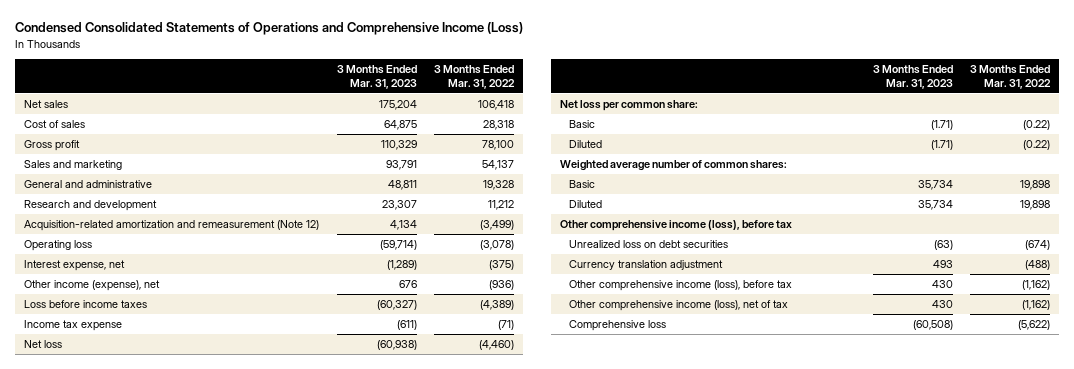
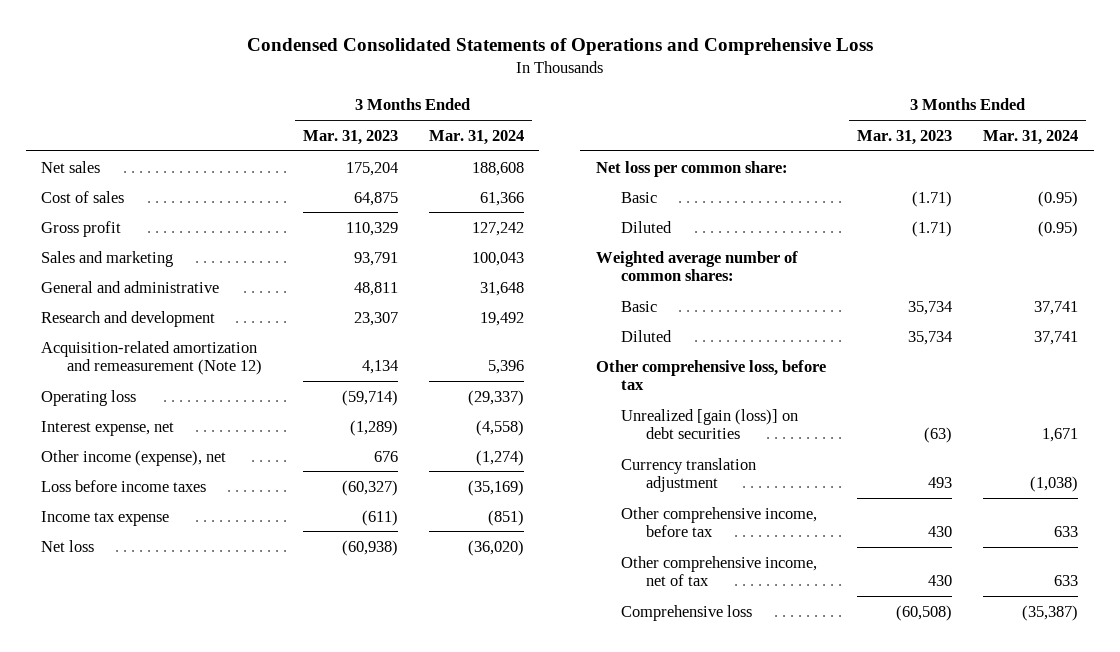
[15,22,524,36] Condensed Consolidated Statements of Operations and Comprehensive Income (Loss) -> [246,38,873,56] Condensed Consolidated Statements of Operations and Comprehensive Loss
[434,64,516,89] 3 Months Ended Mar. 31, 2022 -> none
none -> [428,129,524,145] Mar. 31, 2024
[559,219,792,231] Other comprehensive income (loss), before tax -> [596,359,827,391] Other comprehensive loss, before tax
[568,239,728,248] Unrealized loss on debt securities -> [621,408,799,440] Unrealized [gain (loss)] on debt securities
[568,279,792,291] Other comprehensive income (loss), before tax -> [621,506,818,538] Other comprehensive income, before tax
[568,299,788,311] Other comprehensive income (loss), net of tax -> [621,555,818,587] Other comprehensive income, net of tax

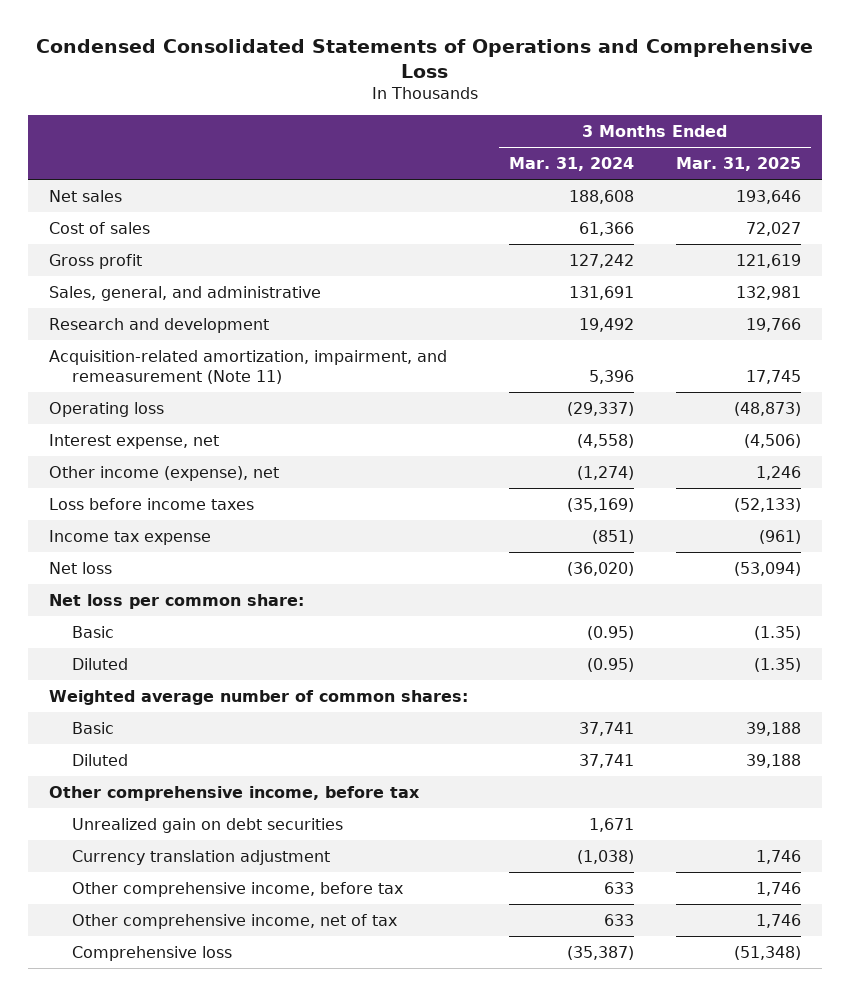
[302,129,398,145] Mar. 31, 2023 -> none
none -> [675,157,801,172] Mar. 31, 2025
[41,250,174,267] Sales and marketing -> none
[41,280,220,293] General and administrative -> [48,285,321,301] Sales, general, and administrative
[479,281,524,296] 31,648 -> [569,285,635,300] 131,691
[41,340,262,376] Acquisition-related amortization and remeasurement (Note 12) -> [48,349,447,384] Acquisition-related amortization, impairment, and remeasurement (Note 11)
[596,359,827,391] Other comprehensive loss, before tax -> [48,785,420,801] Other comprehensive income, before tax
[621,408,799,440] Unrealized [gain (loss)] on debt securities -> [72,817,344,833] Unrealized gain on debt securities

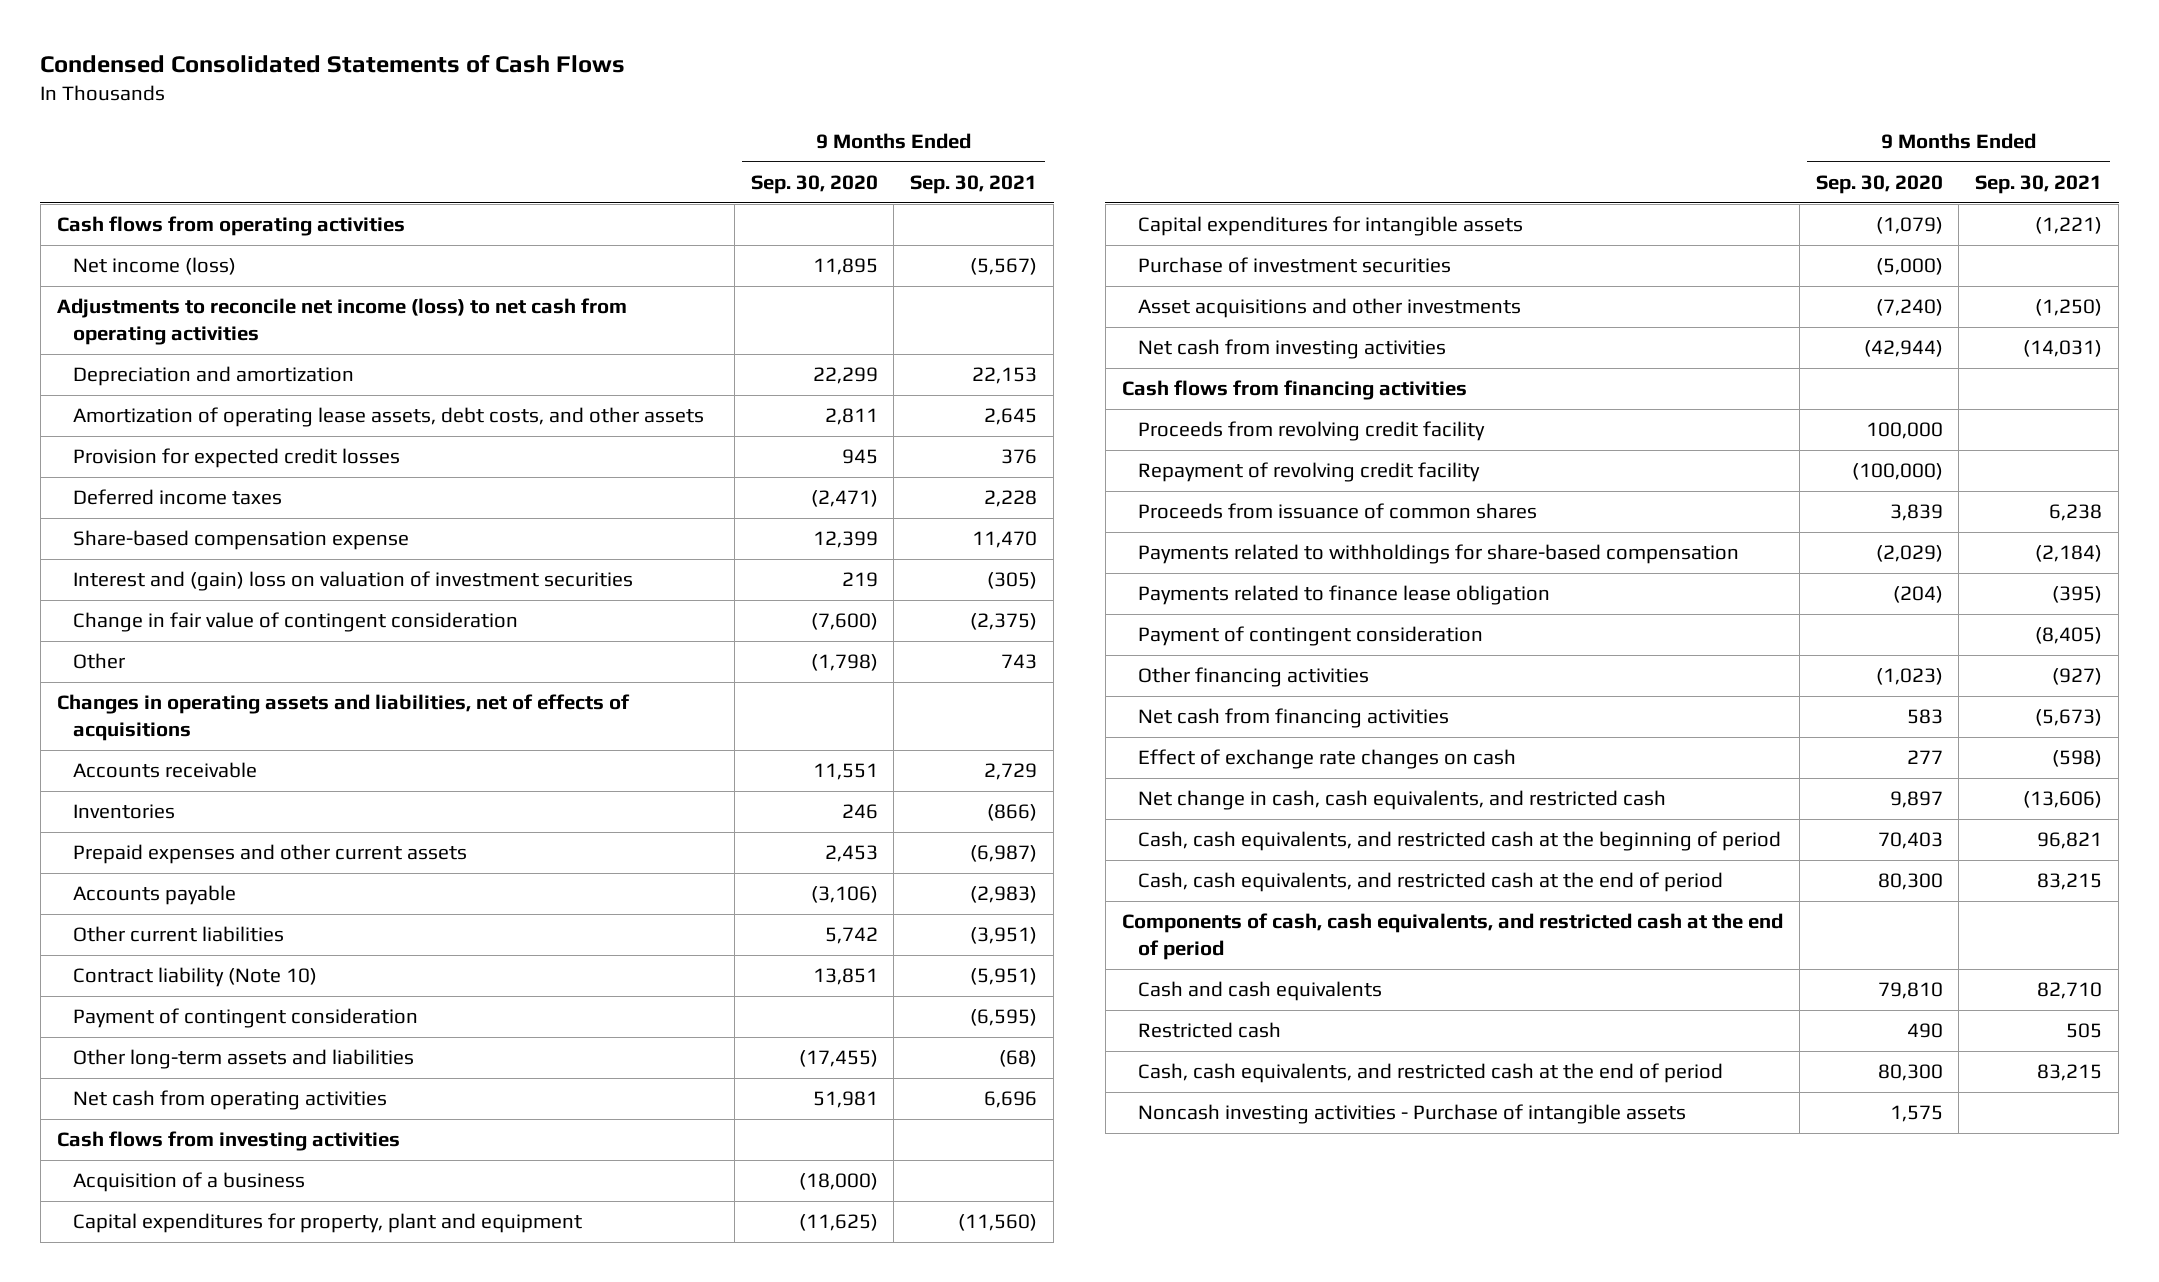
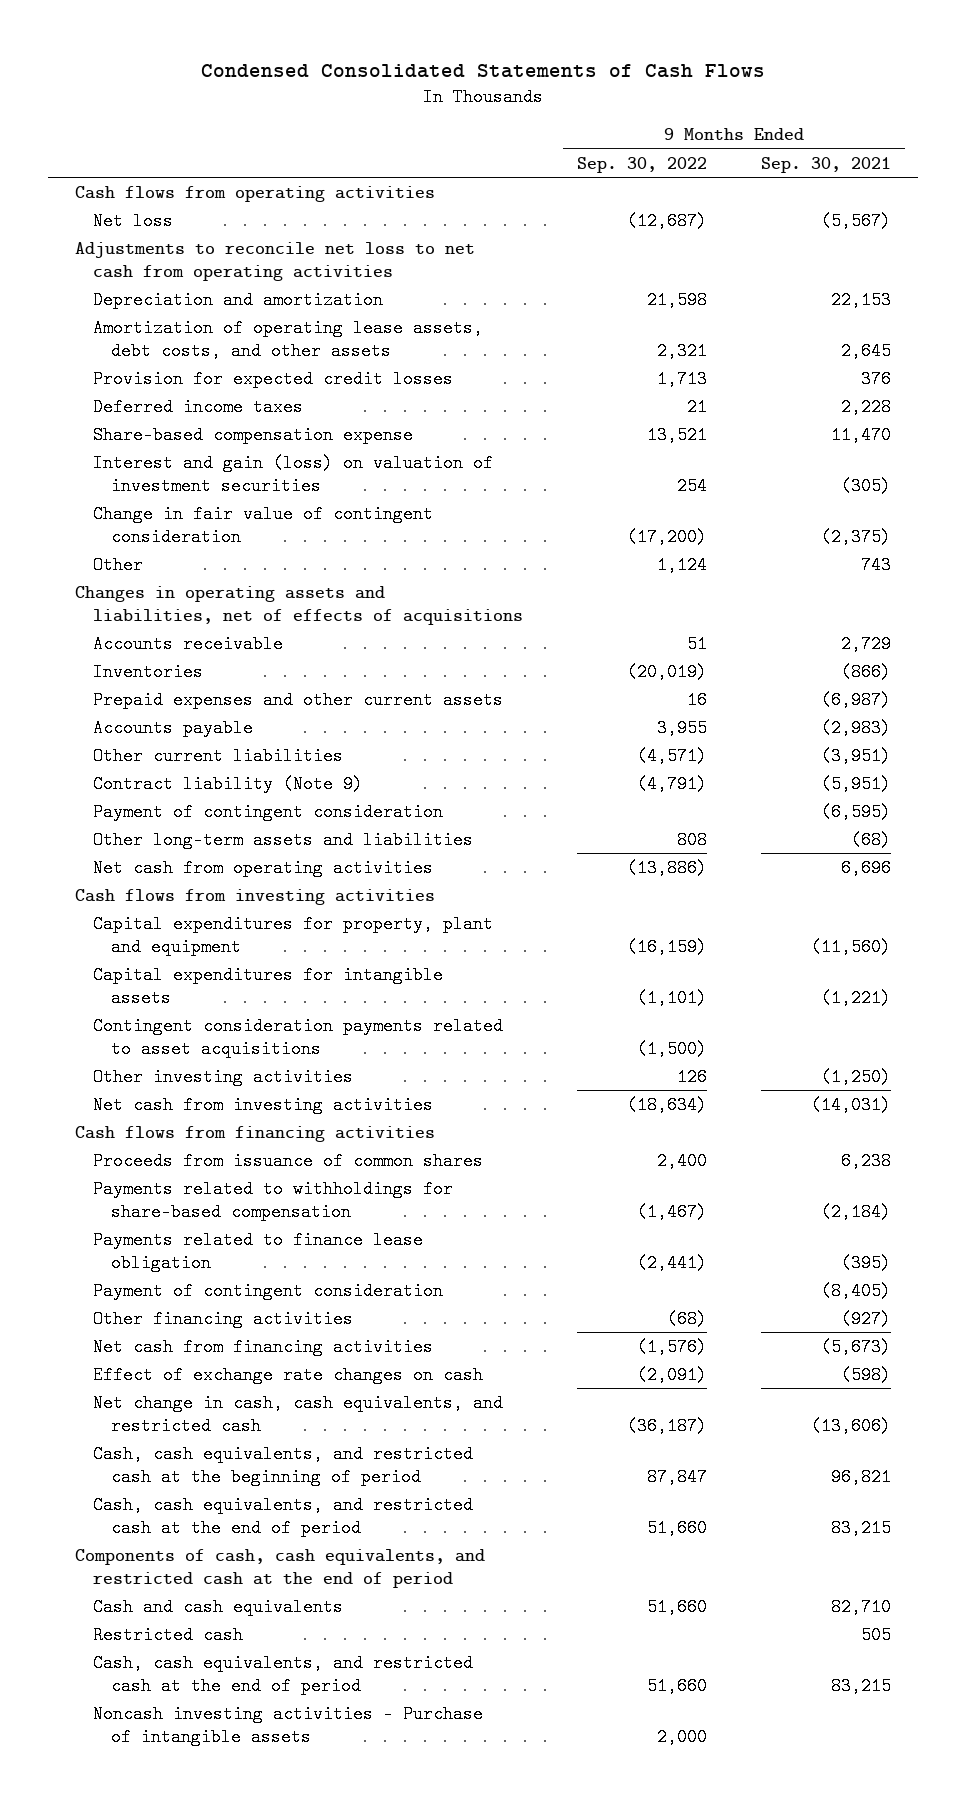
[750,174,878,194] Sep. 30, 2020 -> none
none -> [576,156,707,173] Sep. 30, 2022
[72,257,236,276] Net income (loss) -> [92,211,173,230] Net loss
[56,298,627,345] Adjustments to reconcile net income (loss) to net cash from operating activities -> [74,241,475,281] Adjustments to reconcile net loss to net cash from operating activities
[72,571,633,592] Interest and (gain) loss on valuation of investment securities -> [92,453,493,495] Interest and gain (loss) on valuation of investment securities
[72,967,317,988] Contract liability (Note 10) -> [92,774,363,793] Contract liability (Note 9)
[72,1172,305,1193] Acquisition of a business -> none
[1137,257,1451,274] Purchase of investment securities -> none
none -> [92,1016,503,1058] Contingent consideration payments related to asset acquisitions
[1137,298,1521,319] Asset acquisitions and other investments -> [92,1067,353,1086] Other investing activities
[1137,421,1485,442] Proceeds from revolving credit facility -> none
[1137,462,1480,483] Repayment of revolving credit facility -> none

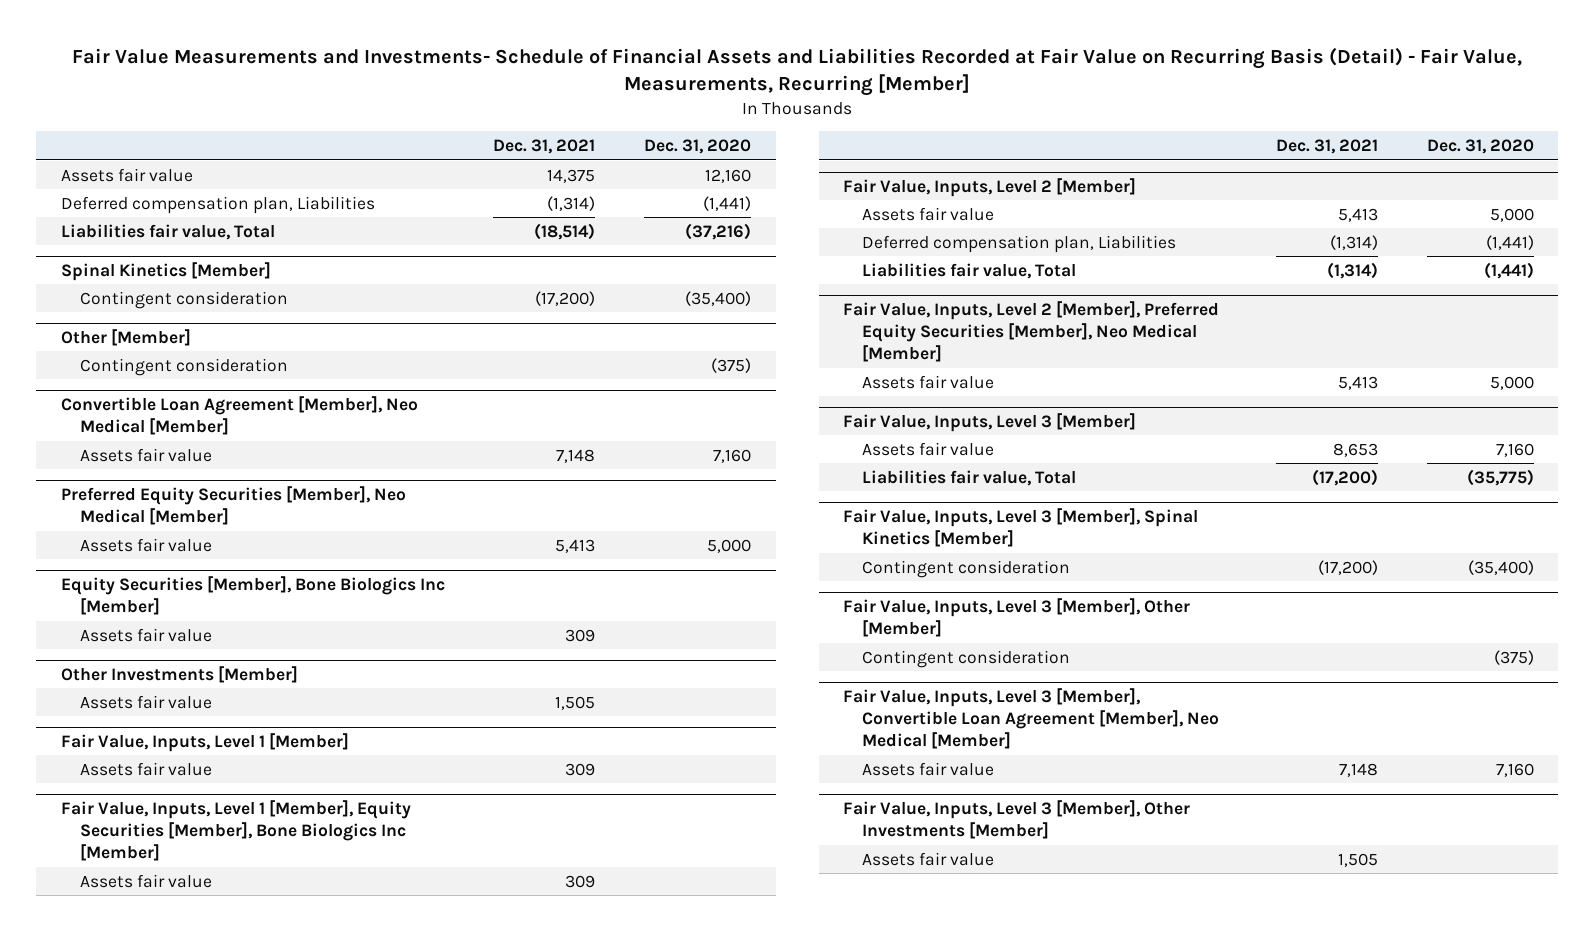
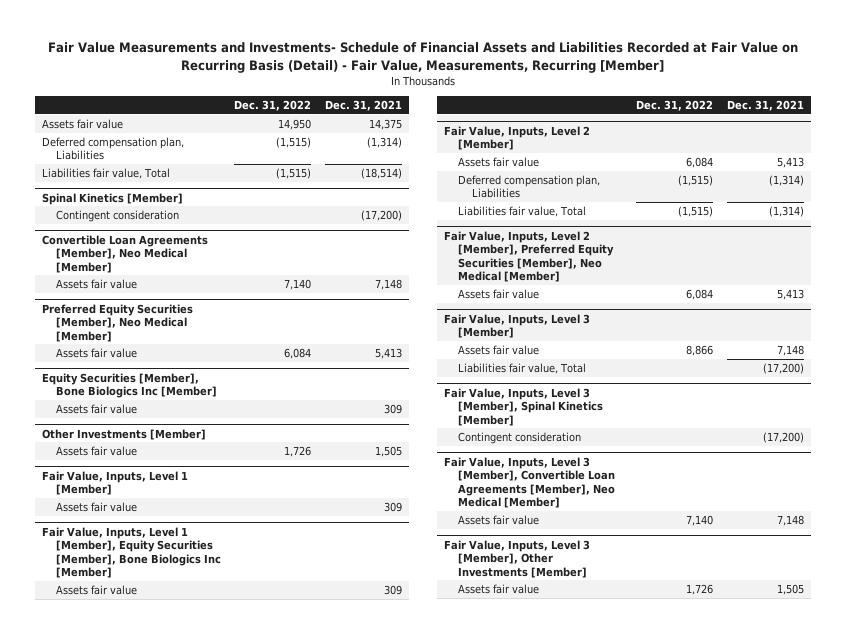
[644,138,752,154] Dec. 31, 2020 -> none
none -> [234,99,312,111] Dec. 31, 2022
[60,328,191,346] Other [Member] -> none
[79,357,288,376] Contingent consideration -> none
[60,395,418,435] Convertible Loan Agreement [Member], Neo Medical [Member] -> [41,234,208,273] Convertible Loan Agreements [Member], Neo Medical [Member]
[1333,442,1379,457] 8,653 -> [777,344,805,356] 7,148
[843,597,1191,637] Fair Value, Inputs, Level 3 [Member], Other [Member] -> none
[862,649,1071,668] Contingent consideration -> none
[843,687,1220,750] Fair Value, Inputs, Level 3 [Member], Convertible Loan Agreement [Member], Neo Medical [Member] -> [443,456,615,508] Fair Value, Inputs, Level 3 [Member], Convertible Loan Agreements [Member], Neo Medical [Member]

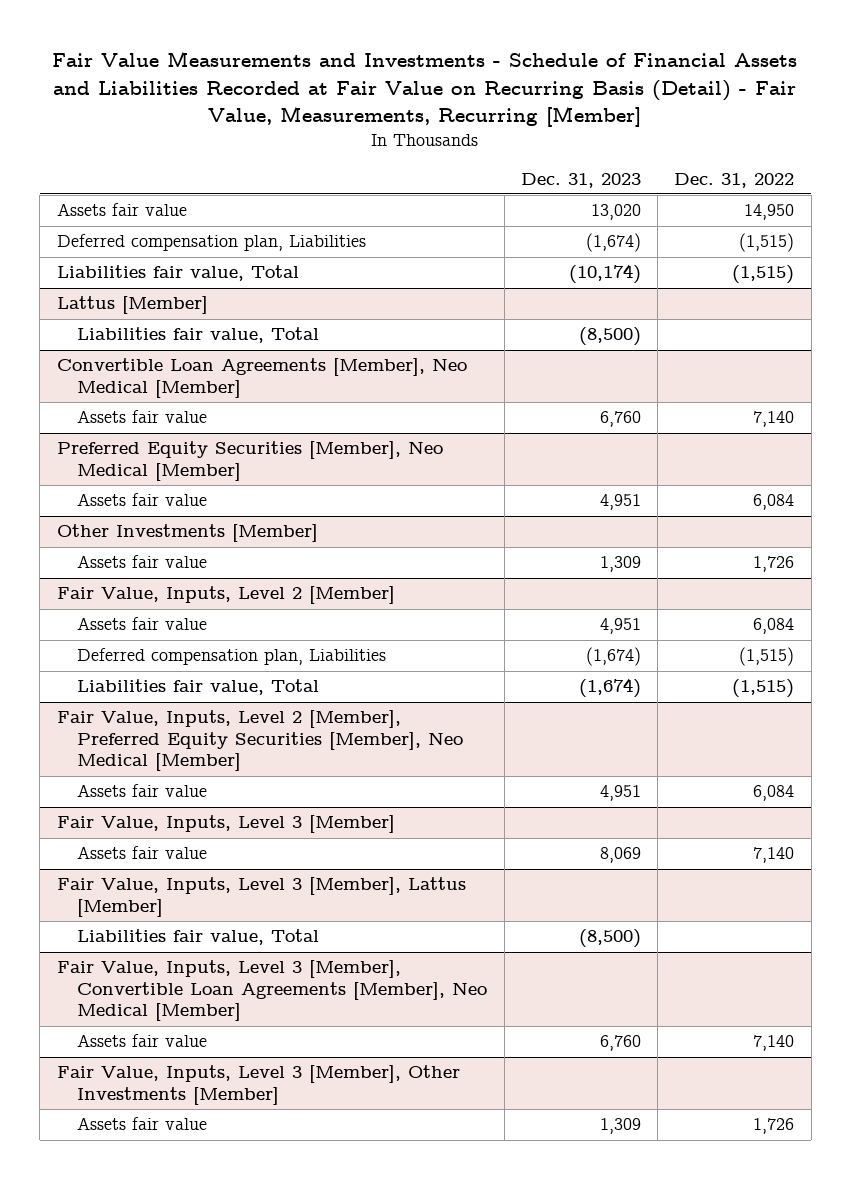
[47,42,798,73] Fair Value Measurements and Investments- Schedule of Financial Assets and Liabilities Recorded at Fair Value on Recurring Basis (Detail) - Fair Value, Measurements, Recurring [Member] -> [52,51,798,127] Fair Value Measurements and Investments - Schedule of Financial Assets and Liabilities Recorded at Fair Value on Recurring Basis (Detail) - Fair Value, Measurements, Recurring [Member]
[325,99,403,111] Dec. 31, 2021 -> none
none -> [520,172,641,188] Dec. 31, 2023
[55,209,179,222] Contingent consideration -> none
[41,192,183,205] Spinal Kinetics [Member] -> [56,296,208,315] Lattus [Member]
none -> [77,327,320,344] Liabilities fair value, Total
[41,372,217,399] Equity Securities [Member], Bone Biologics Inc [Member] -> none
[55,403,137,414] Assets fair value -> none
[41,470,188,496] Fair Value, Inputs, Level 1 [Member] -> none
[55,501,137,512] Assets fair value -> none
[41,526,221,578] Fair Value, Inputs, Level 1 [Member], Equity Securities [Member], Bone Biologics Inc [Member] -> none
[55,584,137,595] Assets fair value -> none
[686,344,714,356] 8,866 -> [753,847,795,864] 7,140
none -> [56,877,466,917] Fair Value, Inputs, Level 3 [Member], Lattus [Member]
[443,387,603,426] Fair Value, Inputs, Level 3 [Member], Spinal Kinetics [Member] -> none
[457,431,581,444] Contingent consideration -> none

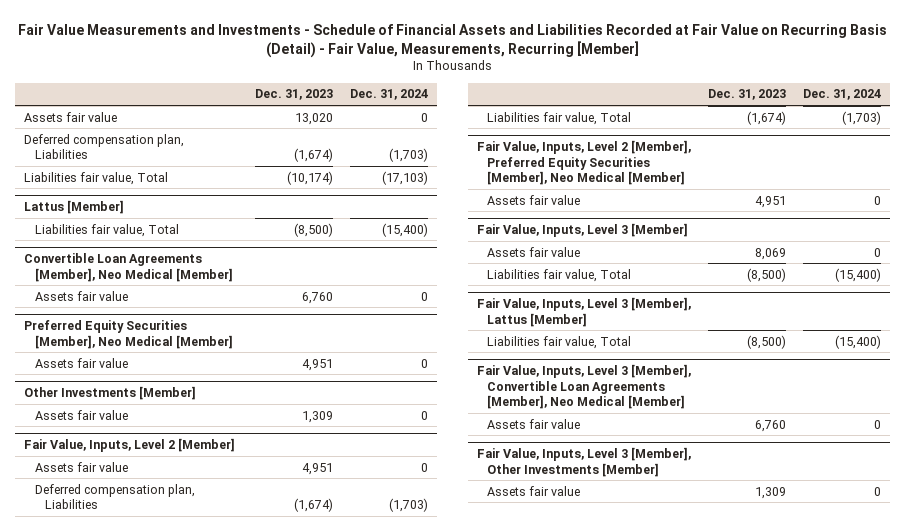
[674,172,795,188] Dec. 31, 2022 -> none
none -> [350,89,429,101] Dec. 31, 2024
none -> [487,268,632,282] Liabilities fair value, Total

